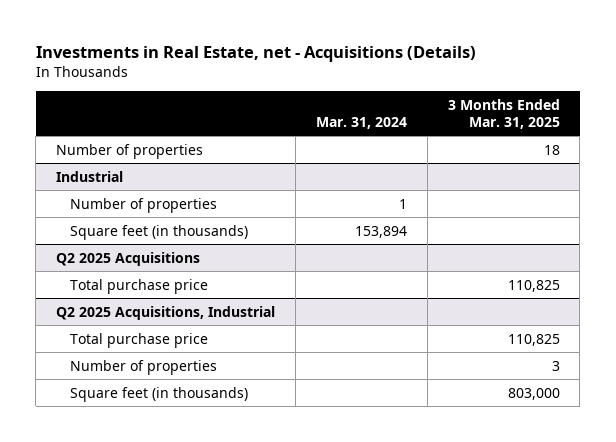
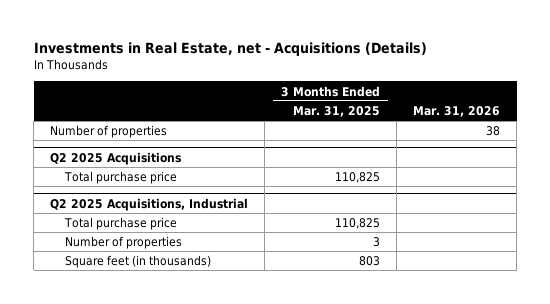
[315,117,407,130] Mar. 31, 2024 -> none
none -> [413,106,501,118] Mar. 31, 2026
[56,143,204,159] Number of properties -> none
[56,170,124,182] Industrial -> none
[70,224,249,240] Square feet (in thousands) -> none
[507,387,560,400] 803,000 -> [359,256,381,267] 803

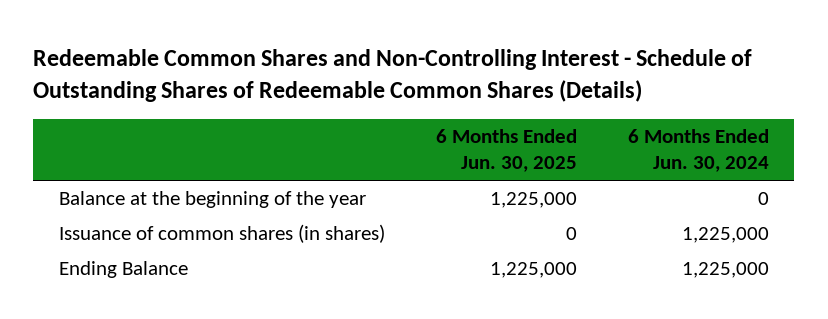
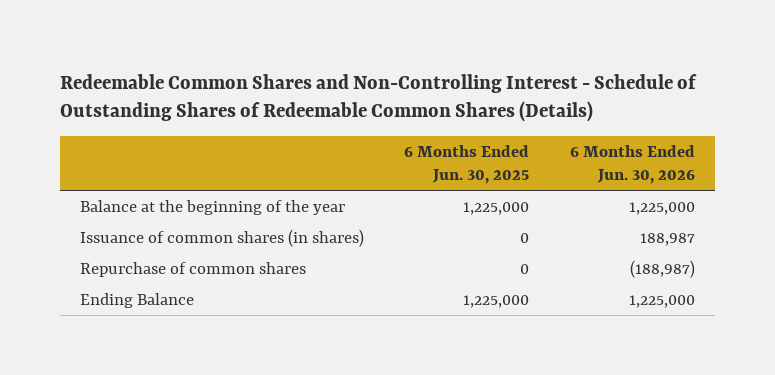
[627,128,769,173] 6 Months Ended Jun. 30, 2024 -> none
none -> [569,144,695,184] 6 Months Ended Jun. 30, 2026
none -> [79,261,306,277] Repurchase of common shares

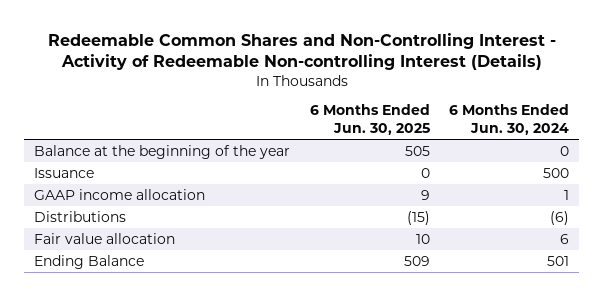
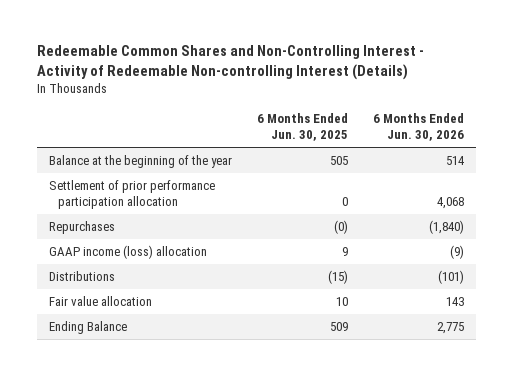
[449,104,570,136] 6 Months Ended Jun. 30, 2024 -> none
none -> [372,113,464,142] 6 Months Ended Jun. 30, 2026
[34,167,95,178] Issuance -> none
none -> [48,180,215,209] Settlement of prior performance participation allocation
none -> [48,221,115,235] Repurchases
[34,188,206,200] GAAP income allocation -> [48,245,207,260] GAAP income (loss) allocation

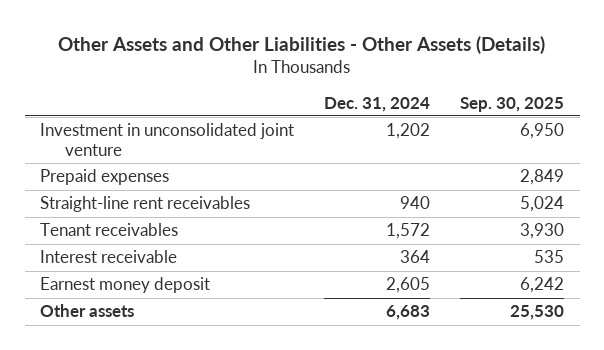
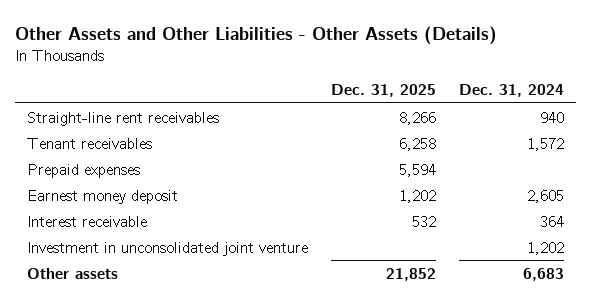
[460,96,565,112] Sep. 30, 2025 -> none
none -> [331,84,437,98] Dec. 31, 2025
[40,169,170,186] Prepaid expenses -> [27,163,141,178] Prepaid expenses
[40,250,178,264] Interest receivable -> [27,215,148,227] Interest receivable
[40,123,295,157] Investment in unconsolidated joint venture -> [27,241,309,256] Investment in unconsolidated joint venture

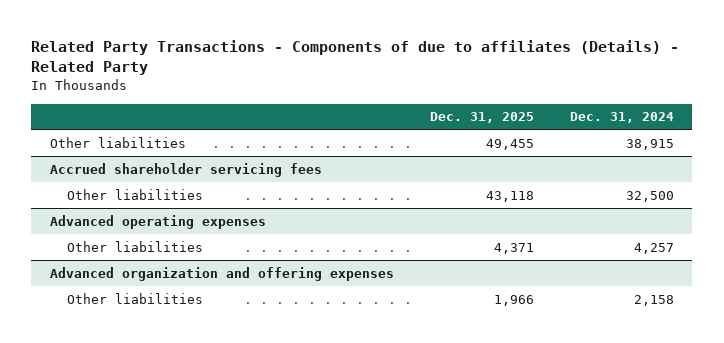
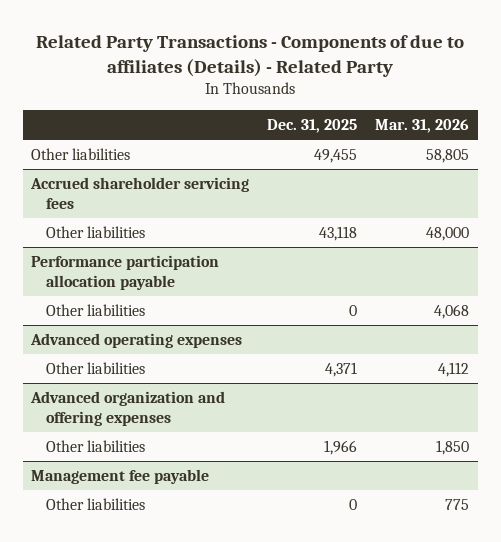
[570,112,675,124] Dec. 31, 2024 -> none
none -> [375,119,470,134] Mar. 31, 2026
none -> [31,254,220,290] Performance participation allocation payable
none -> [46,303,146,316] Other liabilities
none -> [31,468,210,484] Management fee payable
none -> [46,497,146,510] Other liabilities

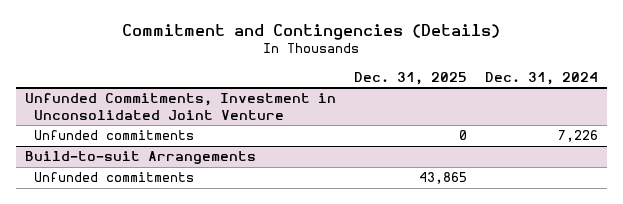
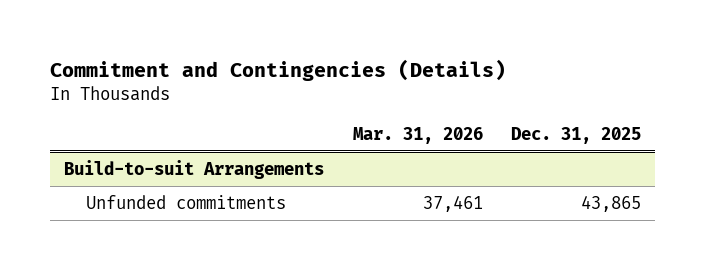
[485,71,599,85] Dec. 31, 2024 -> none
none -> [352,126,483,144] Mar. 31, 2026
[24,93,336,120] Unfunded Commitments, Investment in Unconsolidated Joint Venture -> none
[34,130,195,141] Unfunded commitments -> none

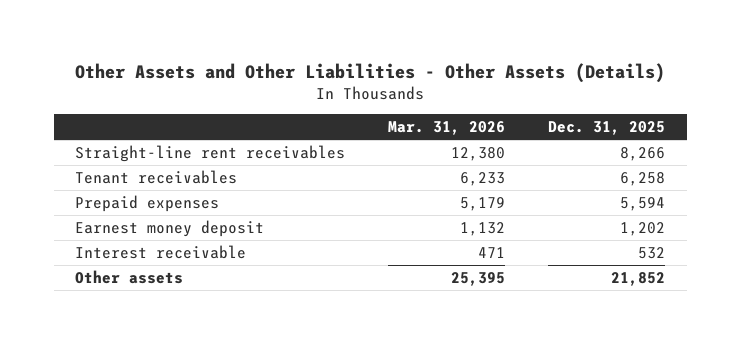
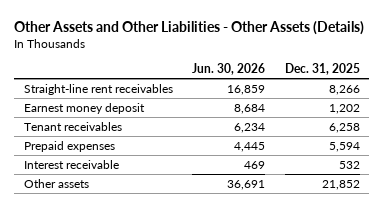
[388,121,506,136] Mar. 31, 2026 -> none
none -> [192,63,266,76] Jun. 30, 2026
[75,219,265,237] Earnest money deposit -> [23,102,145,114] Earnest money deposit

